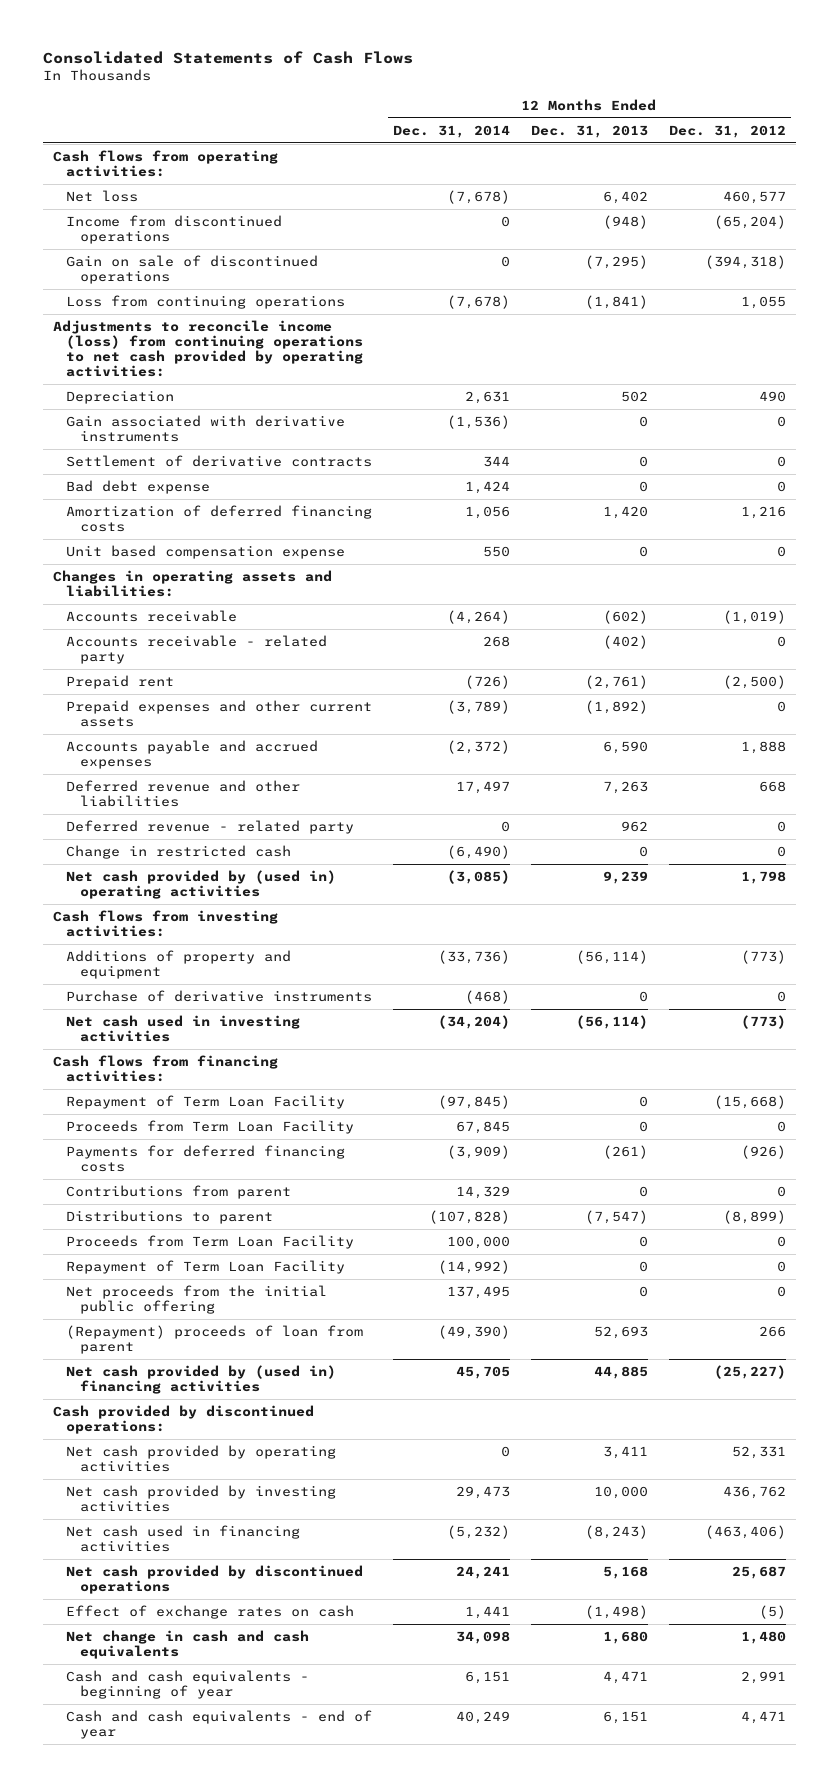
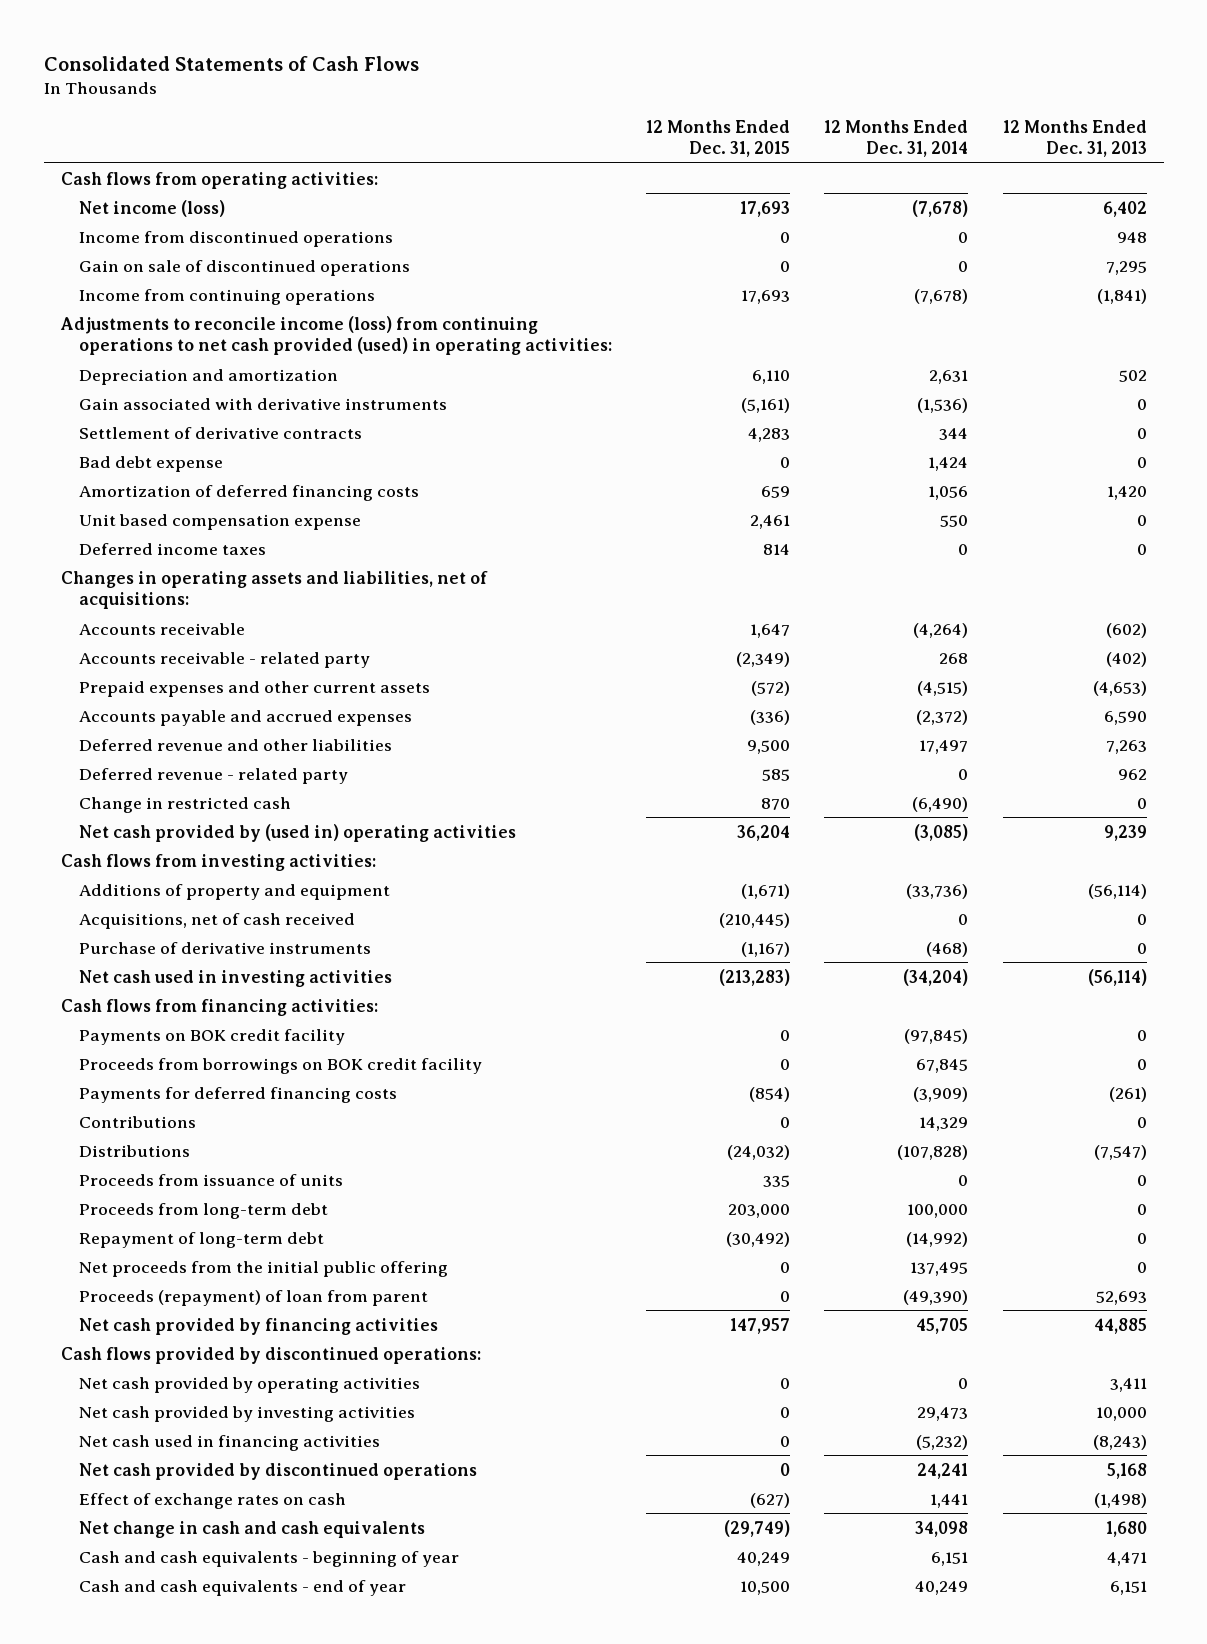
[668,124,786,138] Dec. 31, 2012 -> none
none -> [646,119,791,158] 12 Months Ended Dec. 31, 2015
[66,190,139,203] Net loss -> [79,199,226,217] Net income (loss)
[602,215,648,230] (948) -> [1116,231,1147,243] 948
[584,255,648,270] (7,295) -> [1105,260,1147,275] 7,295
[66,295,346,310] Loss from continuing operations -> [79,288,376,305] Income from continuing operations
[53,320,364,378] Adjustments to reconcile income (loss) from continuing operations to net cash provided by operating activities: -> [59,315,613,356] Adjustments to reconcile income (loss) from continuing operations to net cash provided (used) in operating activities:
[66,390,175,405] Depreciation -> [79,368,339,385] Depreciation and amortization
none -> [79,542,267,555] Deferred income taxes
[53,570,333,598] Changes in operating assets and liabilities: -> [60,570,488,610] Changes in operating assets and liabilities, net of acquisitions:
[66,675,175,690] Prepaid rent -> none
[447,700,511,715] (3,789) -> [917,680,969,696] (4,515)
[584,700,648,715] (1,892) -> [1092,680,1147,696] (4,653)
none -> [79,912,356,929] Acquisitions, net of cash received
[66,1095,346,1110] Repayment of Term Loan Facility -> [79,1028,346,1045] Payments on BOK credit facility
[66,1120,355,1135] Proceeds from Term Loan Facility -> [79,1057,483,1074] Proceeds from borrowings on BOK credit facility
[66,1185,292,1200] Contributions from parent -> [79,1115,197,1128] Contributions
[66,1210,274,1225] Distributions to parent -> [79,1144,191,1157] Distributions
none -> [79,1173,344,1186] Proceeds from issuance of units
[66,1235,355,1250] Proceeds from Term Loan Facility -> [79,1202,329,1219] Proceeds from long-term debt
[66,1260,346,1275] Repayment of Term Loan Facility -> [79,1231,325,1248] Repayment of long-term debt
[66,1325,364,1355] (Repayment) proceeds of loan from parent -> [79,1289,429,1306] Proceeds (repayment) of loan from parent
[66,1365,337,1395] Net cash provided by (used in) financing activities -> [79,1317,439,1335] Net cash provided by financing activities
[53,1405,315,1435] Cash provided by discontinued operations: -> [60,1346,481,1364] Cash flows provided by discontinued operations:

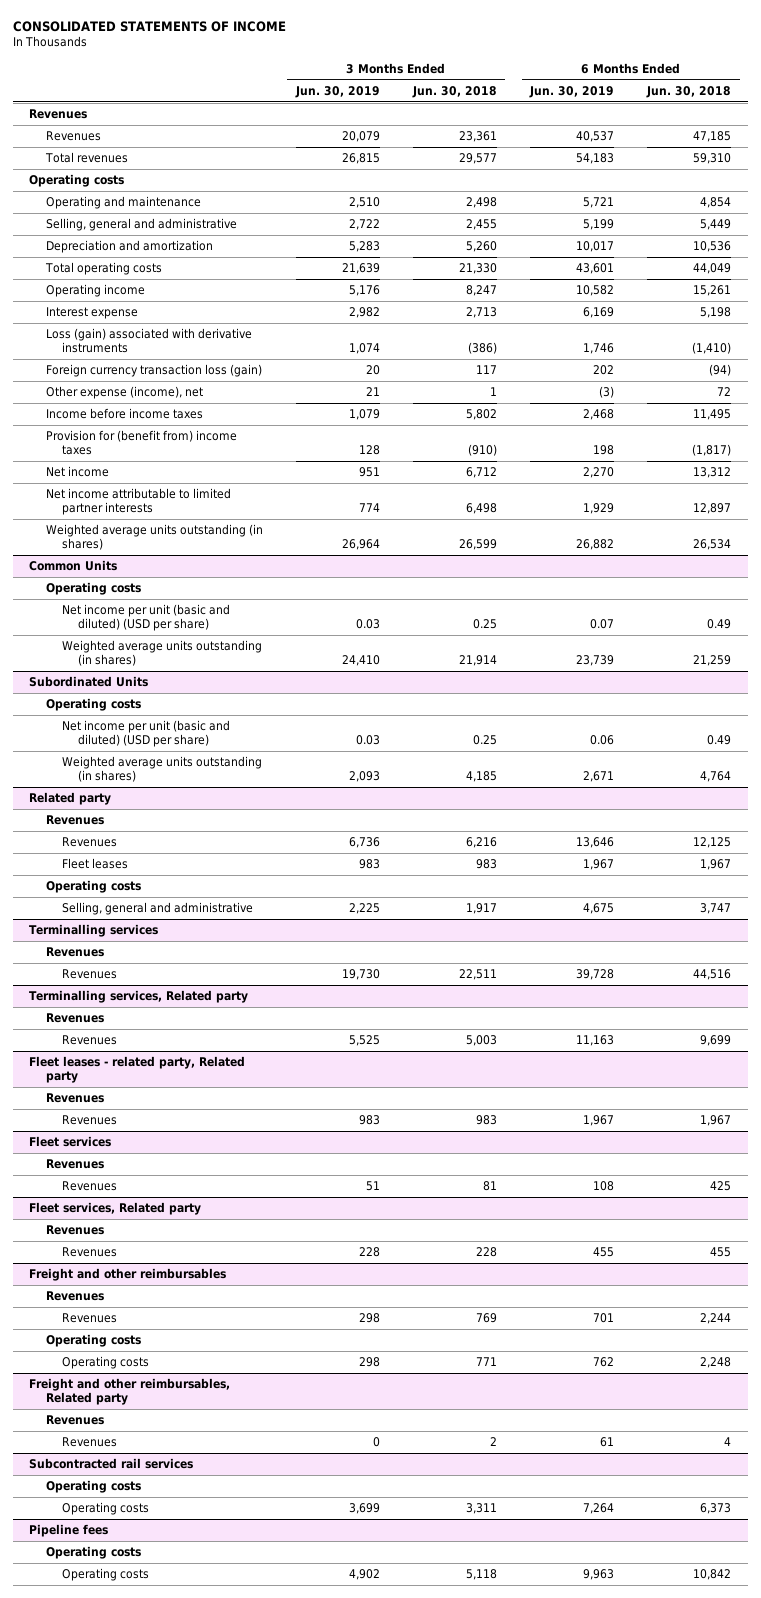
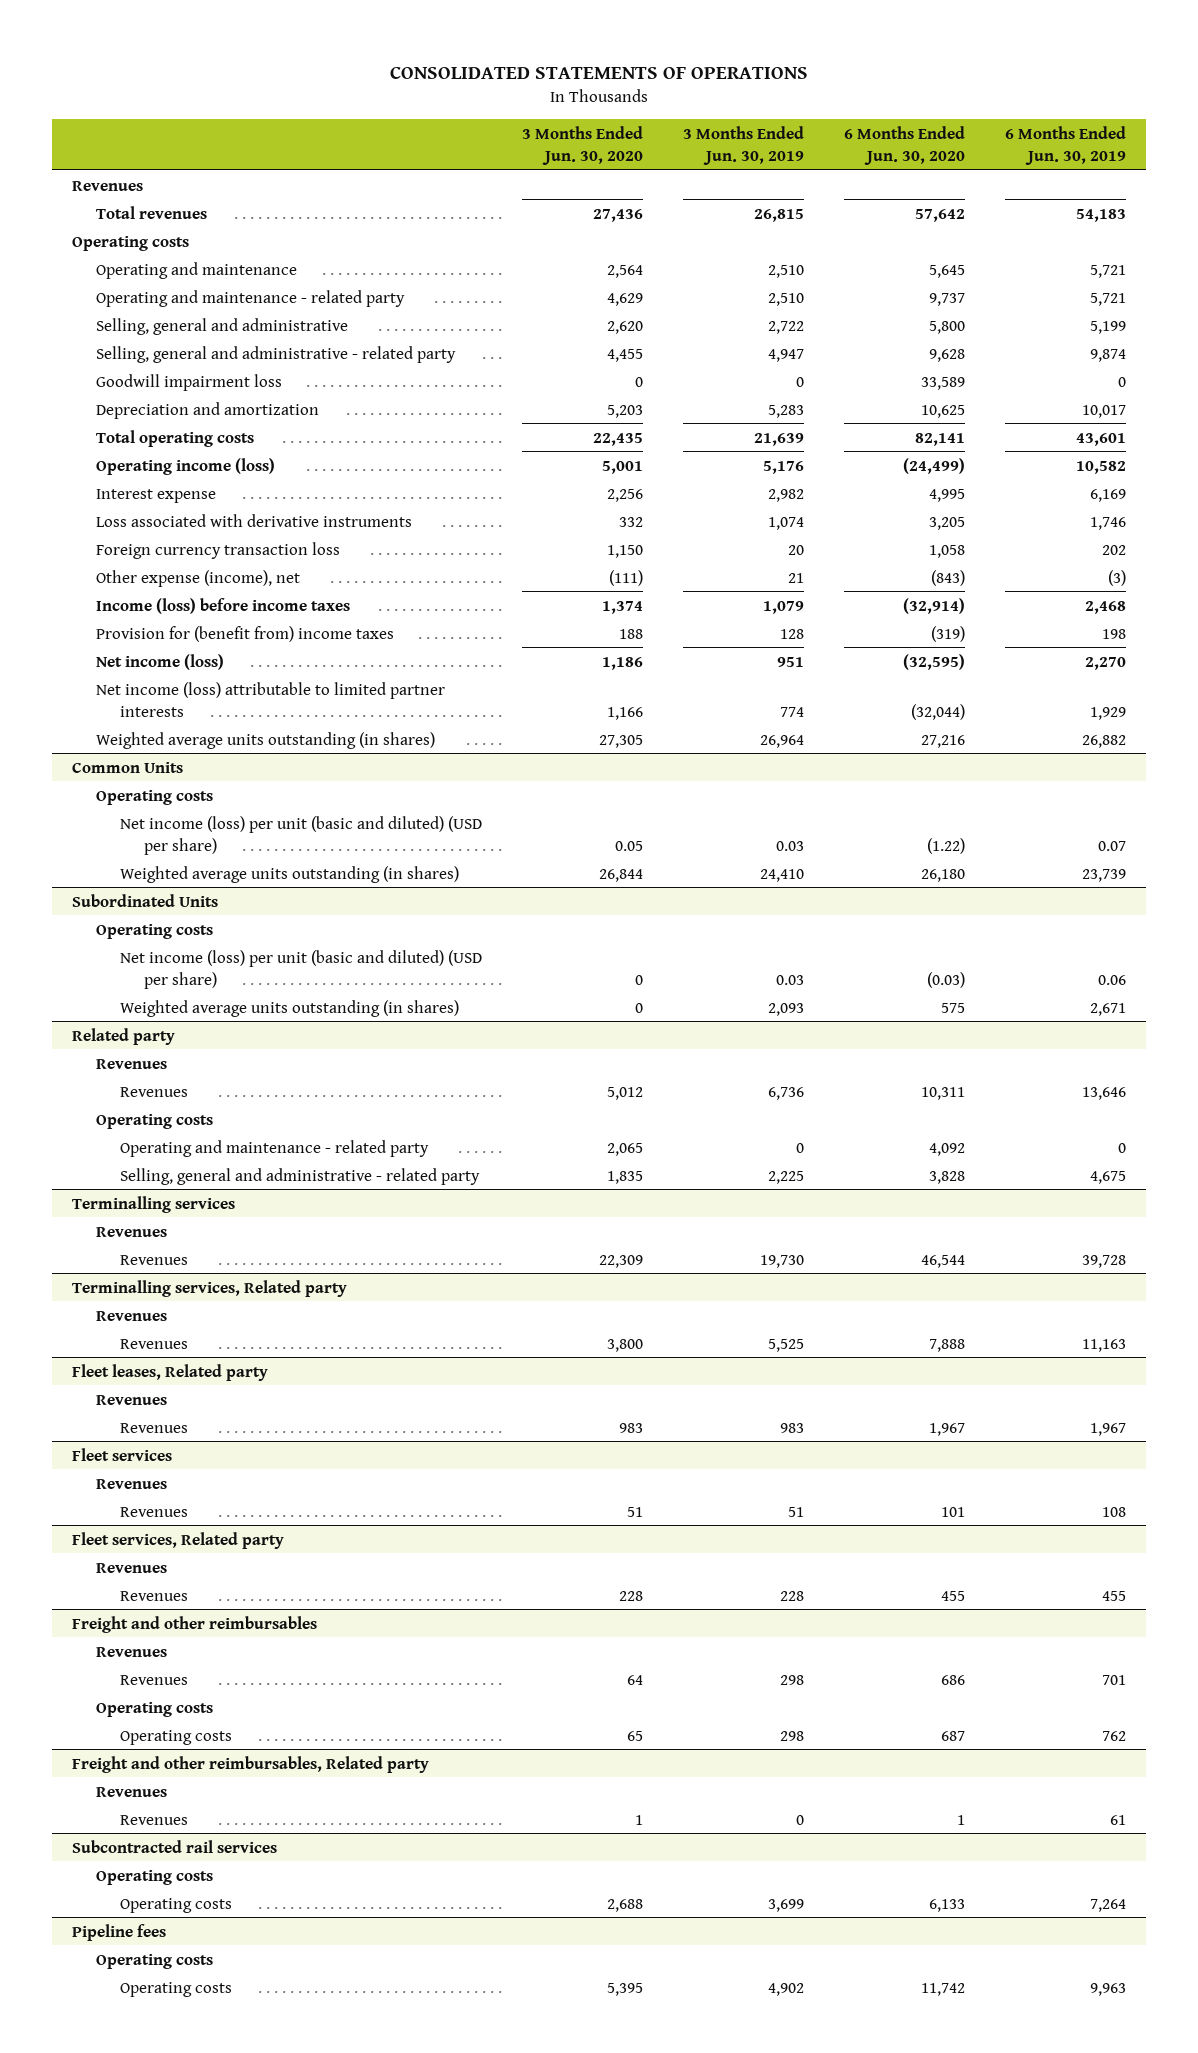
[12,20,286,32] CONSOLIDATED STATEMENTS OF INCOME -> [390,65,809,79] CONSOLIDATED STATEMENTS OF OPERATIONS
[411,86,497,99] Jun. 30, 2018 -> none
[646,86,732,99] Jun. 30, 2018 -> none
none -> [522,125,644,165] 3 Months Ended Jun. 30, 2020
none -> [844,125,966,165] 6 Months Ended Jun. 30, 2020
[45,131,101,142] Revenues -> none
none -> [96,289,406,307] Operating and maintenance - related party
none -> [96,345,457,363] Selling, general and administrative - related party
none -> [96,373,283,391] Goodwill impairment loss
[45,284,145,298] Operating income -> [96,457,276,475] Operating income (loss)
[45,328,252,354] Loss (gain) associated with derivative instruments -> [96,513,413,527] Loss associated with derivative instruments
[45,364,262,378] Foreign currency transaction loss (gain) -> [96,541,341,559] Foreign currency transaction loss
[45,408,203,420] Income before income taxes -> [96,597,351,614] Income (loss) before income taxes
[45,466,109,478] Net income -> [96,653,225,670] Net income (loss)
[45,488,231,516] Net income attributable to limited partner interests -> [96,681,446,717] Net income (loss) attributable to limited partner interests
[61,604,230,632] Net income per unit (basic and diluted) (USD per share) -> [120,815,483,855] Net income (loss) per unit (basic and diluted) (USD per share)
[61,720,230,748] Net income per unit (basic and diluted) (USD per share) -> [120,949,483,989] Net income (loss) per unit (basic and diluted) (USD per share)
[61,858,128,870] Fleet leases -> none
none -> [120,1139,430,1157] Operating and maintenance - related party
[61,902,253,916] Selling, general and administrative -> [120,1167,481,1185] Selling, general and administrative - related party
[29,1056,246,1084] Fleet leases - related party, Related party -> [72,1363,269,1381] Fleet leases, Related party

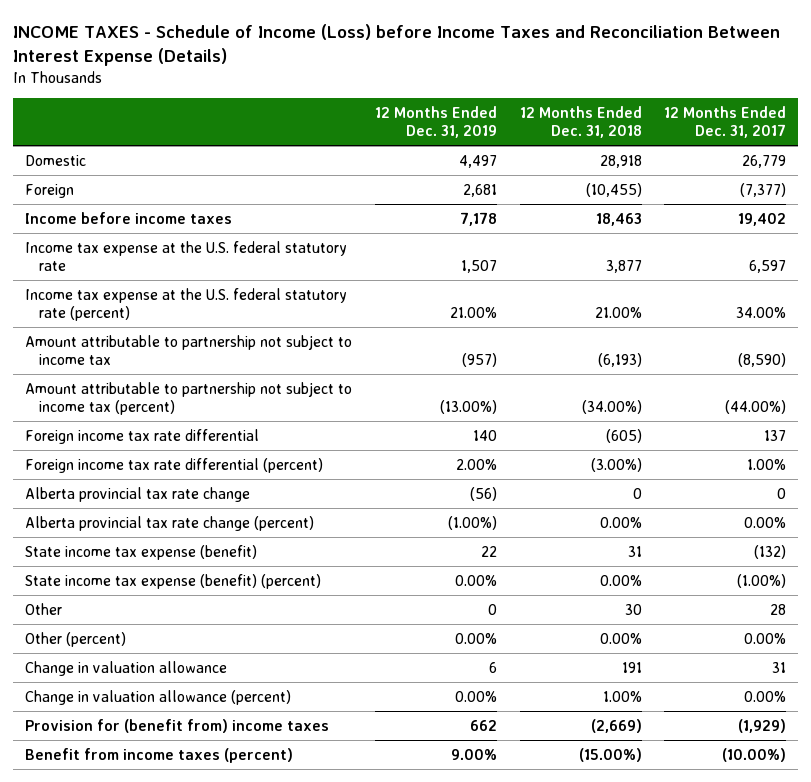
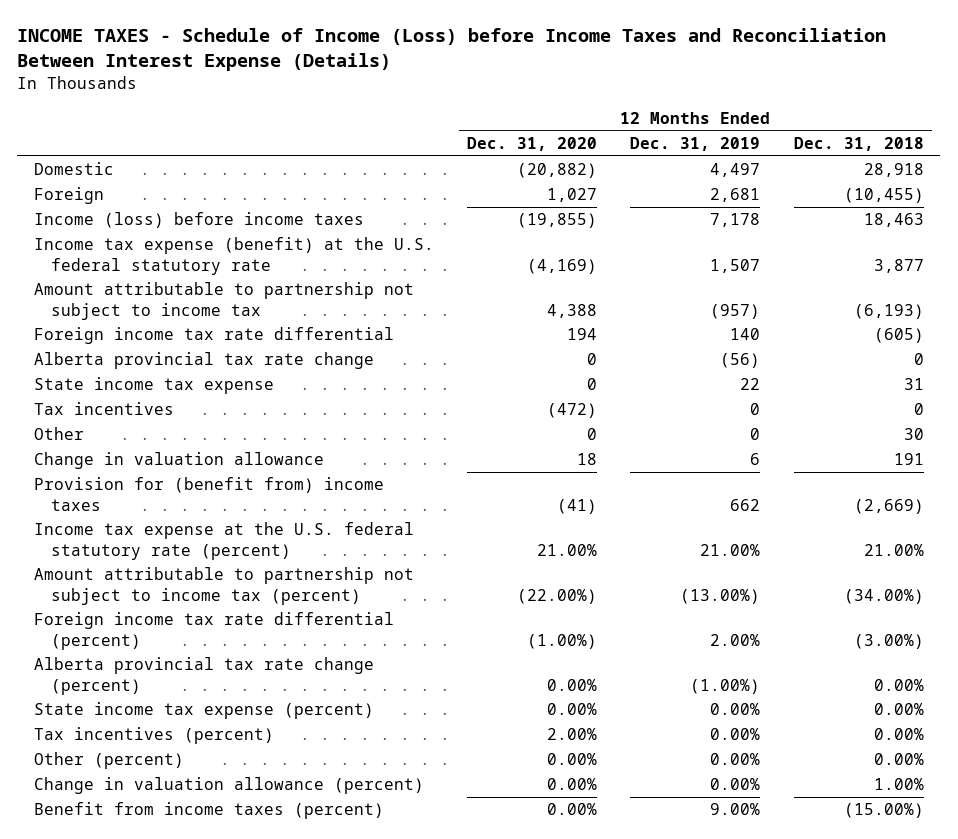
[664,106,787,139] 12 Months Ended Dec. 31, 2017 -> none
none -> [467,136,598,151] Dec. 31, 2020
[24,211,232,224] Income before income taxes -> [33,212,364,229] Income (loss) before income taxes
[24,240,347,271] Income tax expense at the U.S. federal statutory rate -> [33,237,434,275] Income tax expense (benefit) at the U.S. federal statutory rate
[24,573,321,589] State income tax expense (benefit) (percent) -> none
[24,544,257,560] State income tax expense (benefit) -> [33,377,274,395] State income tax expense
none -> [33,402,174,416] Tax incentives
[24,287,347,321] Income tax expense at the U.S. federal statutory rate (percent) -> [33,522,414,560] Income tax expense at the U.S. federal statutory rate (percent)
[24,381,352,415] Amount attributable to partnership not subject to income tax (percent) -> [33,567,414,605] Amount attributable to partnership not subject to income tax (percent)
[24,457,323,473] Foreign income tax rate differential (percent) -> [33,612,394,650] Foreign income tax rate differential (percent)
[24,515,314,531] Alberta provincial tax rate change (percent) -> [33,657,374,695] Alberta provincial tax rate change (percent)
none -> [33,702,374,720] State income tax expense (percent)
none -> [33,727,274,745] Tax incentives (percent)
[24,631,126,647] Other (percent) -> [33,752,184,770] Other (percent)
[24,689,291,705] Change in valuation allowance (percent) -> [33,777,424,795] Change in valuation allowance (percent)

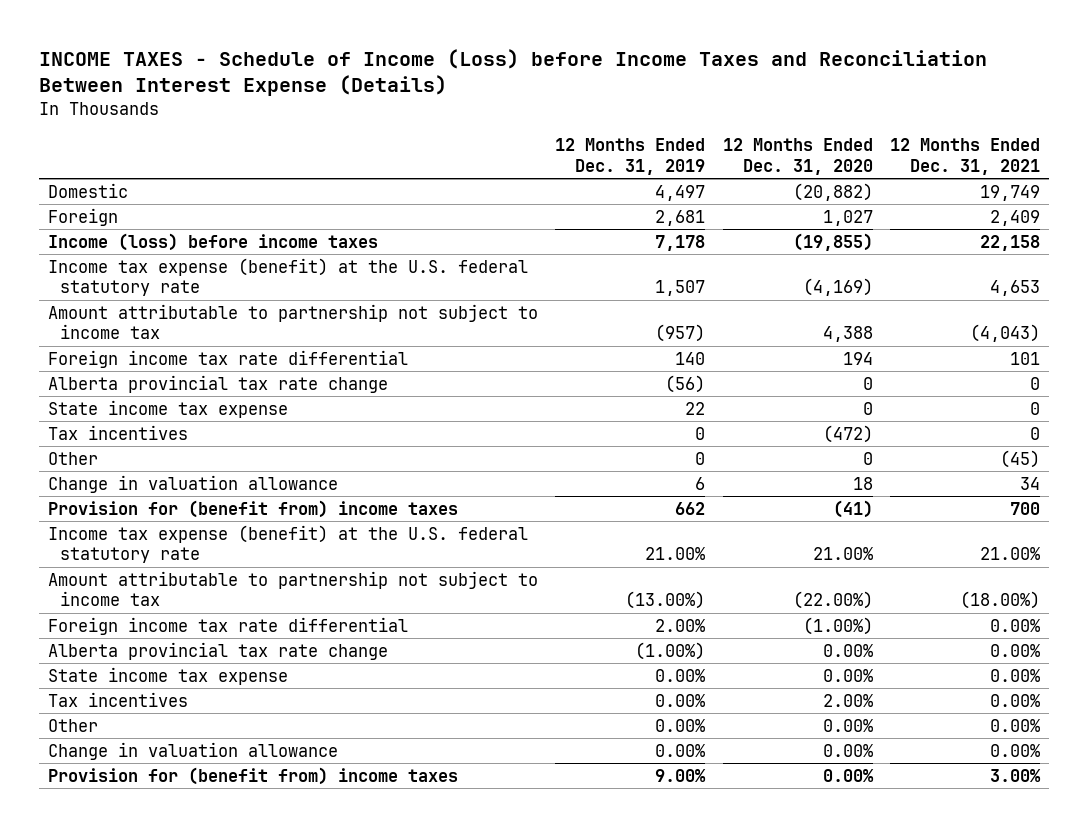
[793,136,924,151] Dec. 31, 2018 -> none
none -> [890,138,1041,175] 12 Months Ended Dec. 31, 2021
[33,522,414,560] Income tax expense at the U.S. federal statutory rate (percent) -> [47,524,528,564] Income tax expense (benefit) at the U.S. federal statutory rate
[33,567,414,605] Amount attributable to partnership not subject to income tax (percent) -> [47,570,538,607] Amount attributable to partnership not subject to income tax
[33,612,394,650] Foreign income tax rate differential (percent) -> [47,616,408,635] Foreign income tax rate differential
[33,657,374,695] Alberta provincial tax rate change (percent) -> [47,641,388,660] Alberta provincial tax rate change
[33,702,374,720] State income tax expense (percent) -> [47,666,288,685] State income tax expense
[33,727,274,745] Tax incentives (percent) -> [47,691,188,707] Tax incentives
[33,752,184,770] Other (percent) -> [47,718,98,732] Other
[33,777,424,795] Change in valuation allowance (percent) -> [47,741,338,760] Change in valuation allowance
[33,802,384,820] Benefit from income taxes (percent) -> [47,766,458,785] Provision for (benefit from) income taxes

